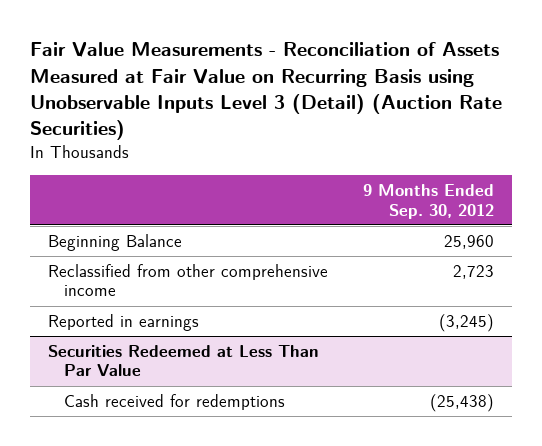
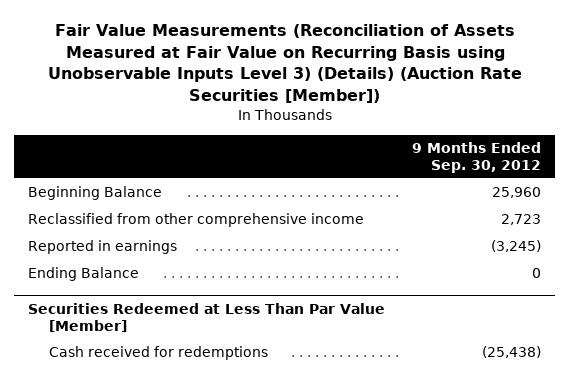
[30,42,503,141] Fair Value Measurements - Reconciliation of Assets Measured at Fair Value on Recurring Basis using Unobservable Inputs Level 3 (Detail) (Auction Rate Securities) -> [47,23,522,104] Fair Value Measurements (Reconciliation of Assets Measured at Fair Value on Recurring Basis using Unobservable Inputs Level 3) (Details) (Auction Rate Securities [Member])
none -> [27,267,139,282] Ending Balance
[47,344,319,377] Securities Redeemed at Less Than Par Value -> [27,302,385,332] Securities Redeemed at Less Than Par Value [Member]

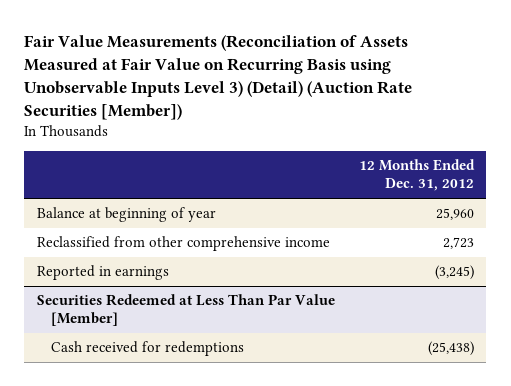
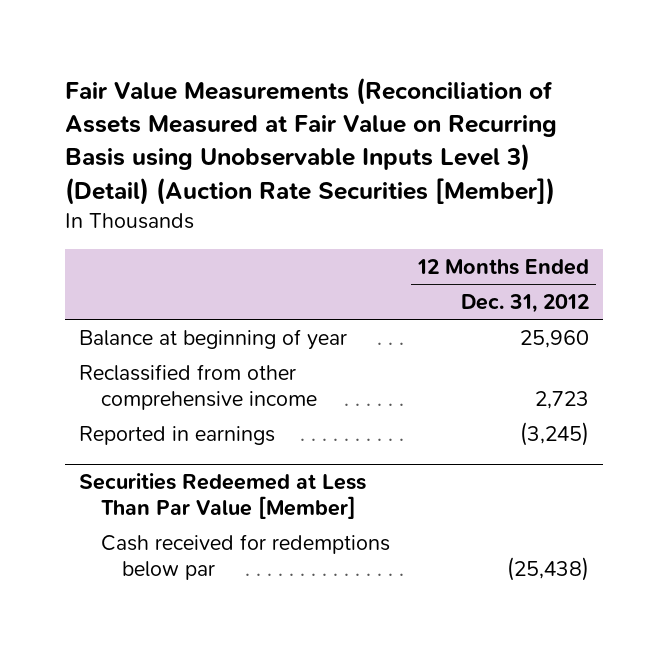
[50,341,244,357] Cash received for redemptions -> [100,533,390,580] Cash received for redemptions below par

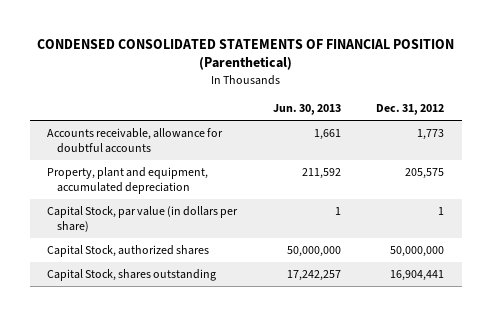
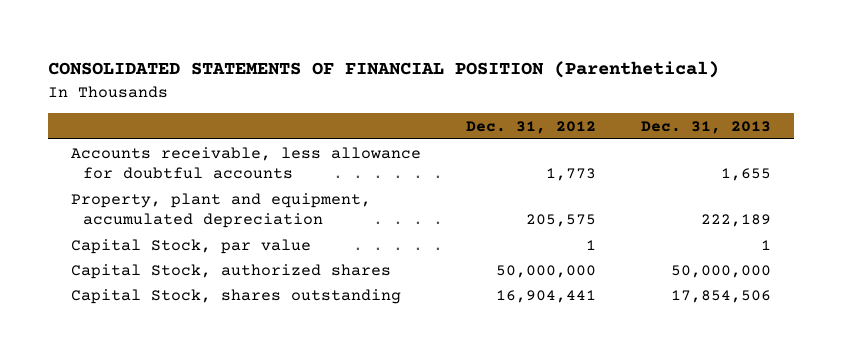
[36,38,454,71] CONDENSED CONSOLIDATED STATEMENTS OF FINANCIAL POSITION (Parenthetical) -> [48,61,720,79] CONSOLIDATED STATEMENTS OF FINANCIAL POSITION (Parenthetical)
[272,104,341,116] Jun. 30, 2013 -> none
none -> [641,120,772,134] Dec. 31, 2013
[47,128,224,153] Accounts receivable, allowance for doubtful accounts -> [70,146,421,180] Accounts receivable, less allowance for doubtful accounts
[47,206,239,232] Capital Stock, par value (in dollars per share) -> [70,238,311,254] Capital Stock, par value

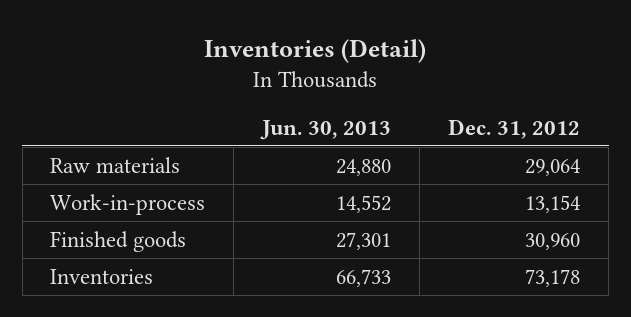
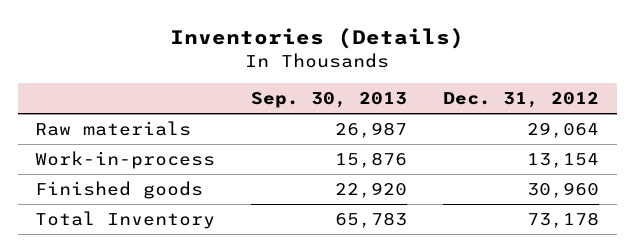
[204,38,427,63] Inventories (Detail) -> [170,27,465,49] Inventories (Details)
[260,119,392,140] Jun. 30, 2013 -> none
none -> [251,92,408,109] Sep. 30, 2013
[50,268,154,284] Inventories -> [35,210,216,229] Total Inventory

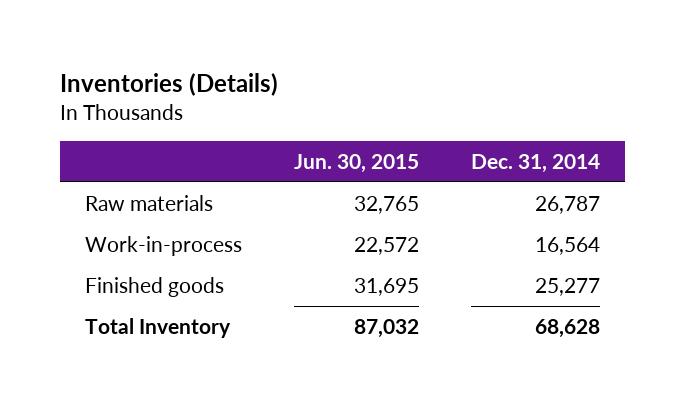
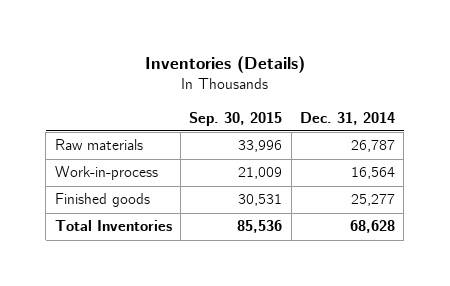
[293,153,419,173] Jun. 30, 2015 -> none
none -> [189,111,283,126] Sep. 30, 2015
[85,318,232,339] Total Inventory -> [54,220,172,232] Total Inventories

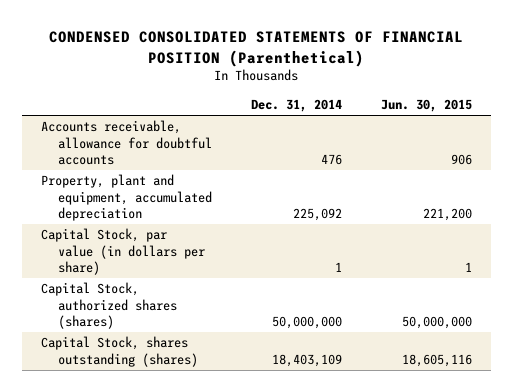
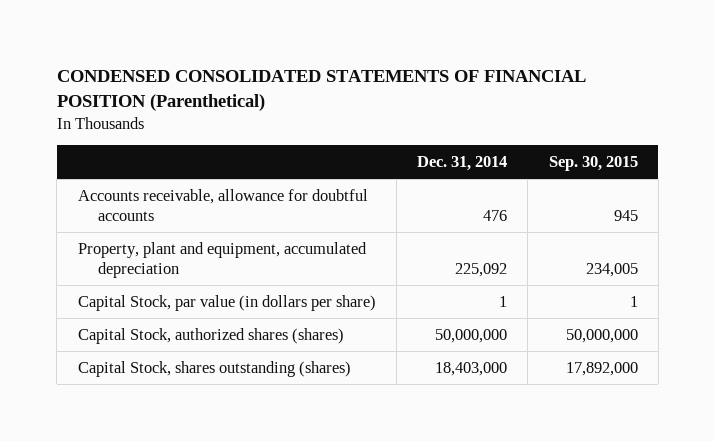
[380,99,472,113] Jun. 30, 2015 -> none
none -> [548,156,638,172] Sep. 30, 2015
[271,353,342,367] 18,403,109 -> [435,361,508,376] 18,403,000

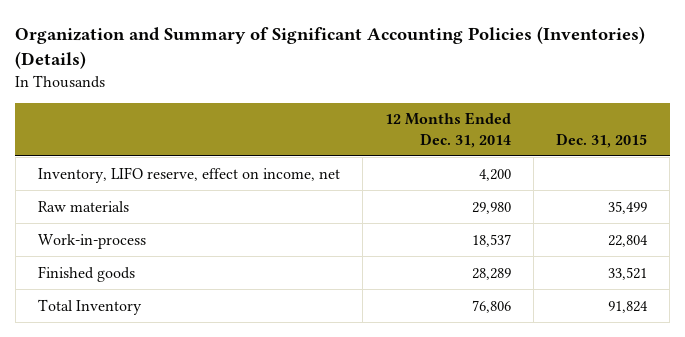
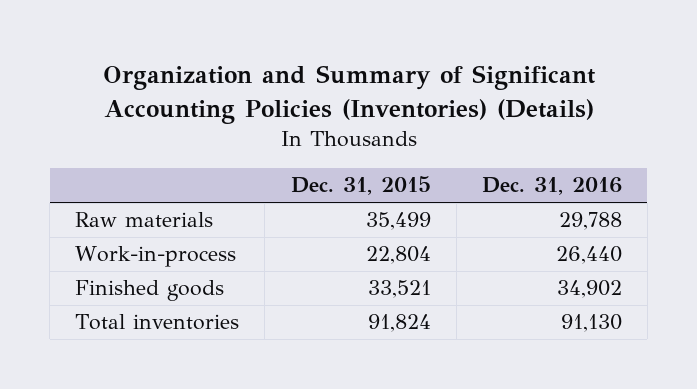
[384,112,511,148] 12 Months Ended Dec. 31, 2014 -> none
none -> [481,177,622,196] Dec. 31, 2016
[37,166,340,183] Inventory, LIFO reserve, effect on income, net -> none
[37,298,142,315] Total Inventory -> [75,314,240,331] Total inventories

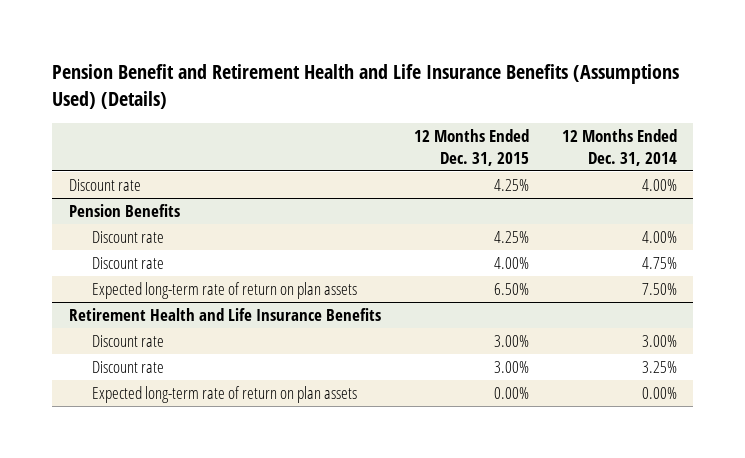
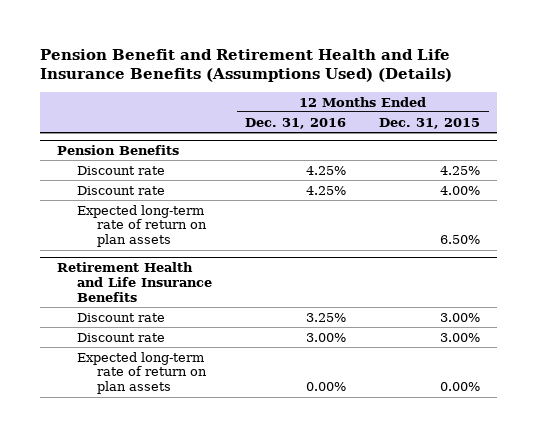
[561,129,677,166] 12 Months Ended Dec. 31, 2014 -> none
none -> [245,117,347,129] Dec. 31, 2016
[68,179,141,192] Discount rate -> none

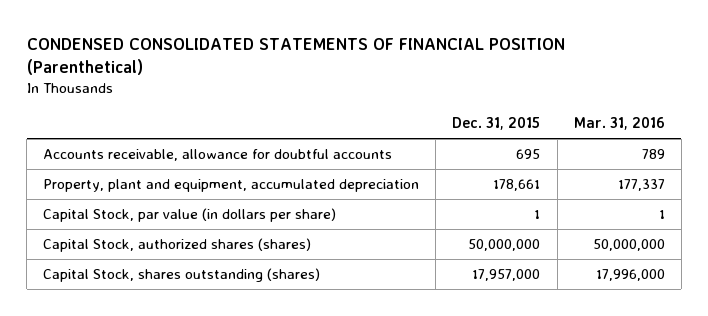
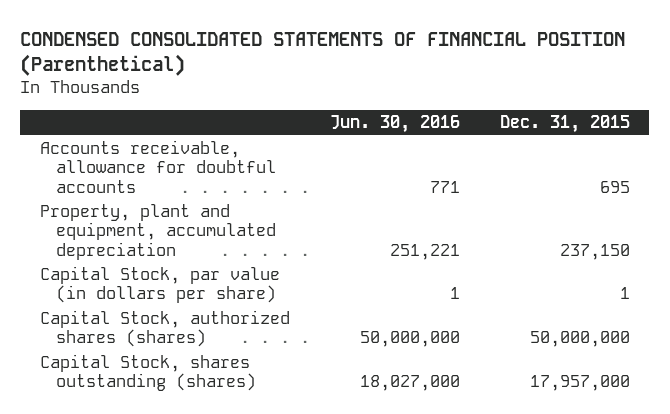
[573,117,665,131] Mar. 31, 2016 -> none
none -> [329,115,460,134] Jun. 30, 2016
[493,179,541,192] 178,661 -> [559,243,630,260] 237,150

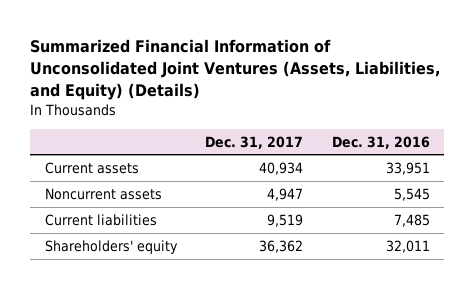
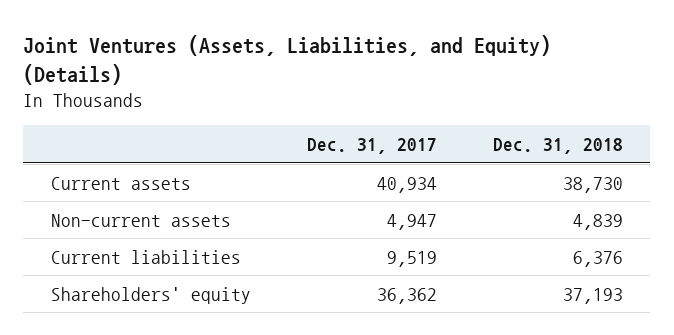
[30,39,441,100] Summarized Financial Information of Unconsolidated Joint Ventures (Assets, Liabilities, and Equity) (Details) -> [23,35,552,86] Joint Ventures (Assets, Liabilities, and Equity) (Details)
[332,135,431,149] Dec. 31, 2016 -> none
none -> [492,137,623,154] Dec. 31, 2018
[44,187,162,200] Noncurrent assets -> [51,213,232,227] Non-current assets

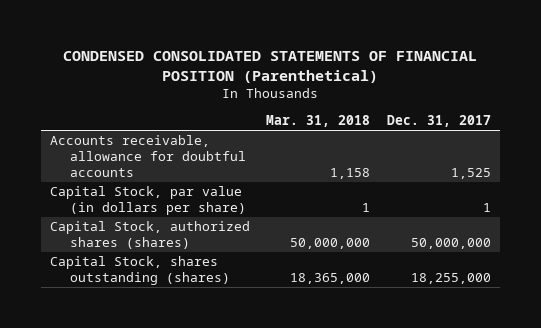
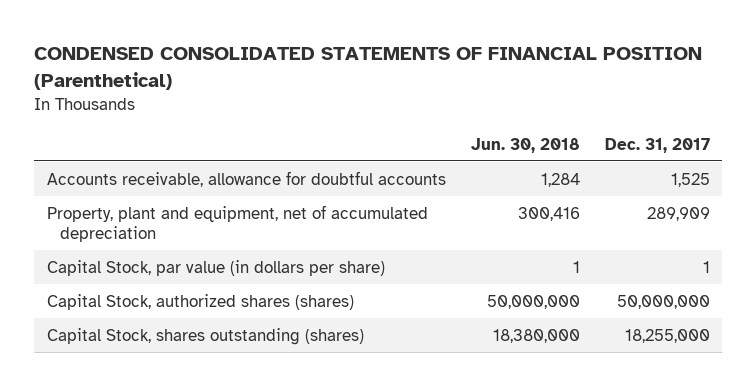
[266,115,371,128] Mar. 31, 2018 -> none
none -> [470,137,580,153] Jun. 30, 2018
none -> [46,204,428,242] Property, plant and equipment, net of accumulated depreciation

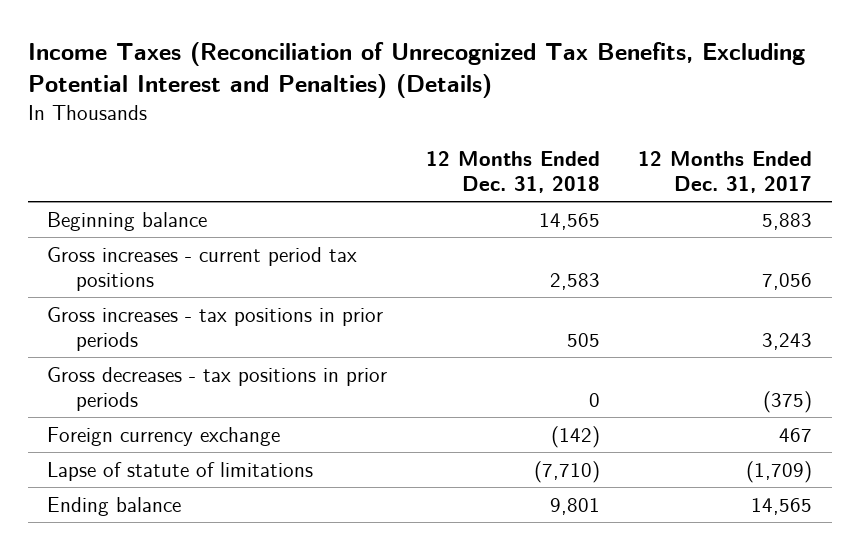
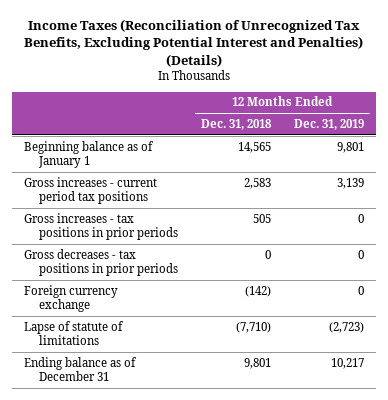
[638,150,813,194] 12 Months Ended Dec. 31, 2017 -> none
none -> [294,118,365,130] Dec. 31, 2019
[47,211,208,231] Beginning balance -> [23,140,154,169] Beginning balance as of January 1
[47,496,182,516] Ending balance -> [23,356,137,382] Ending balance as of December 31

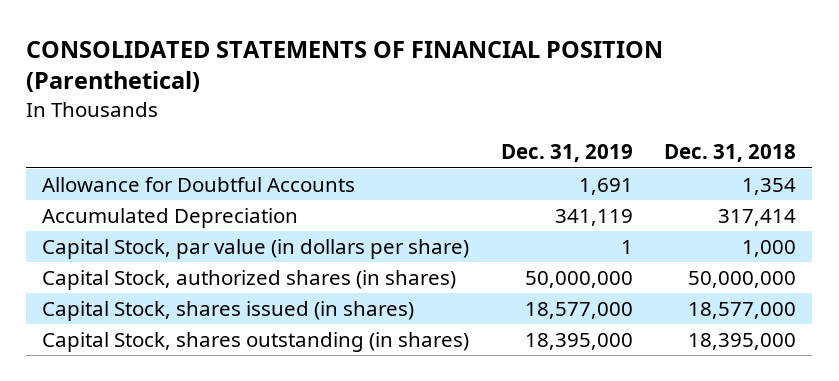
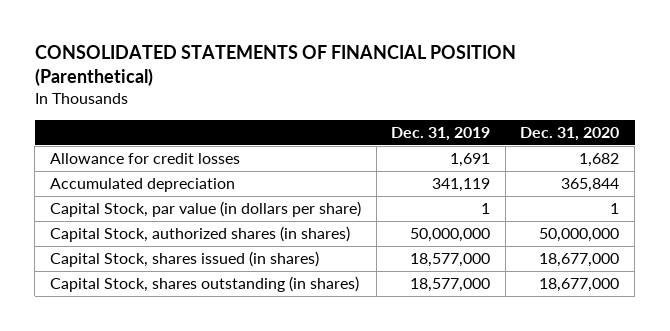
[664,144,797,163] Dec. 31, 2018 -> none
none -> [520,126,620,141] Dec. 31, 2020
[42,176,356,192] Allowance for Doubtful Accounts -> [50,152,241,164] Allowance for credit losses
[42,207,299,228] Accumulated Depreciation -> [50,177,236,192] Accumulated depreciation
[524,332,633,350] 18,395,000 -> [410,277,491,292] 18,577,000

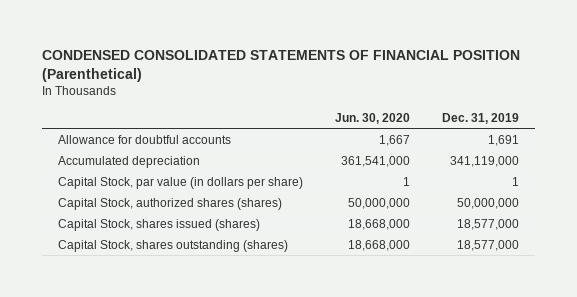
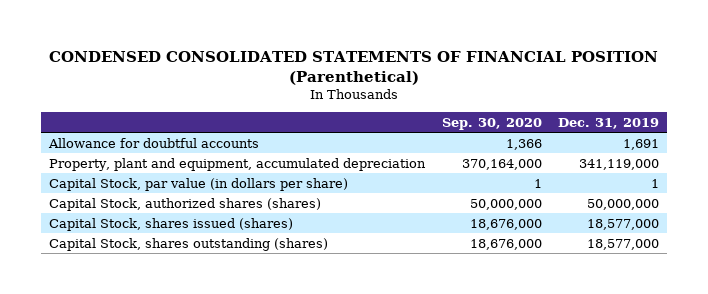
[334,112,410,124] Jun. 30, 2020 -> none
none -> [441,117,542,130] Sep. 30, 2020
[57,155,200,168] Accumulated depreciation -> [49,157,427,171] Property, plant and equipment, accumulated depreciation

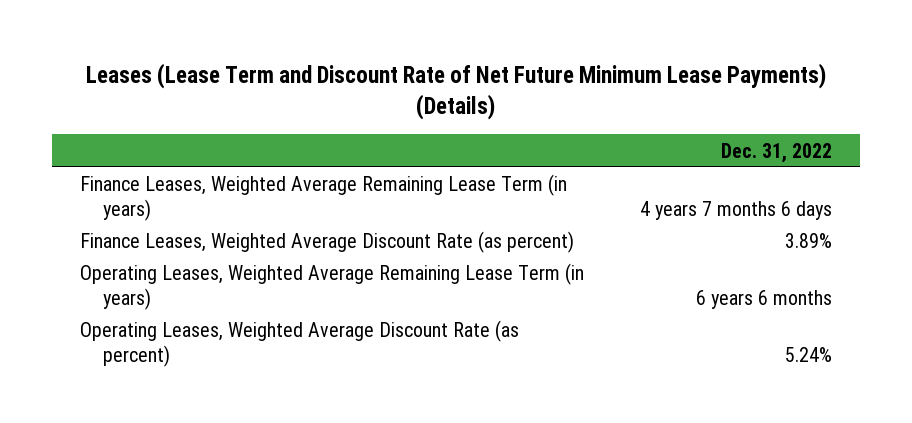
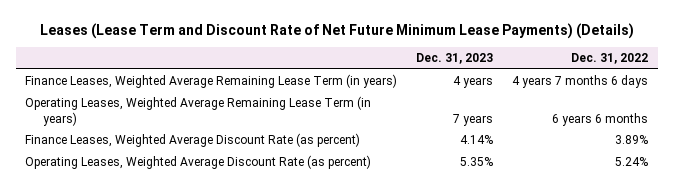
none -> [416,53,494,65] Dec. 31, 2023
[80,231,575,254] Finance Leases, Weighted Average Discount Rate (as percent) -> [25,133,361,148] Finance Leases, Weighted Average Discount Rate (as percent)

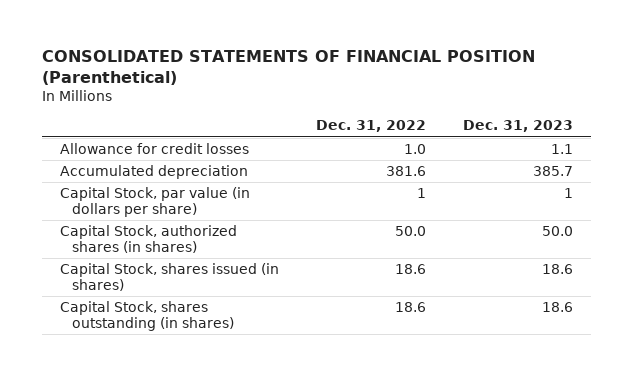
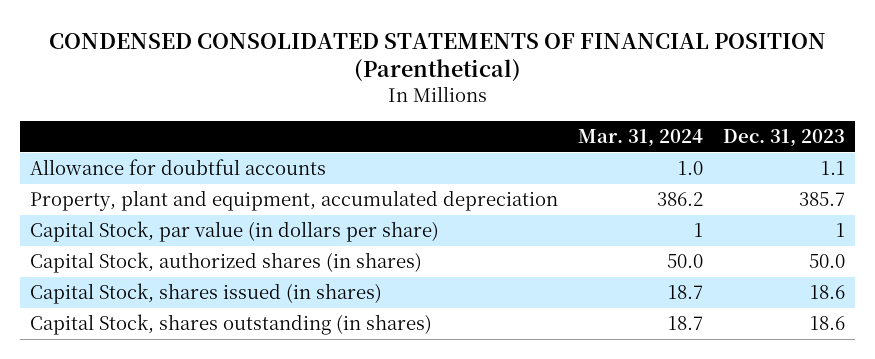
[41,50,535,86] CONSOLIDATED STATEMENTS OF FINANCIAL POSITION (Parenthetical) -> [48,32,826,83] CONDENSED CONSOLIDATED STATEMENTS OF FINANCIAL POSITION (Parenthetical)
[316,120,427,133] Dec. 31, 2022 -> none
none -> [578,128,704,147] Mar. 31, 2024
[60,142,250,154] Allowance for credit losses -> [29,159,326,176] Allowance for doubtful accounts
[60,164,249,179] Accumulated depreciation -> [29,190,558,212] Property, plant and equipment, accumulated depreciation

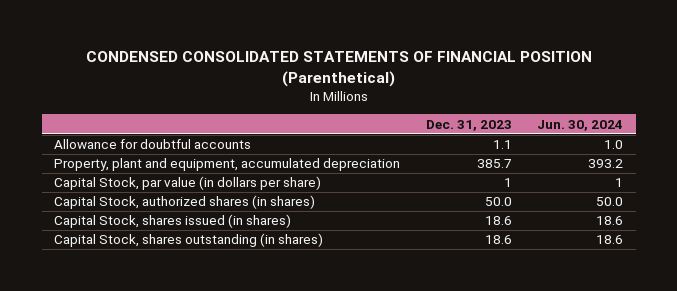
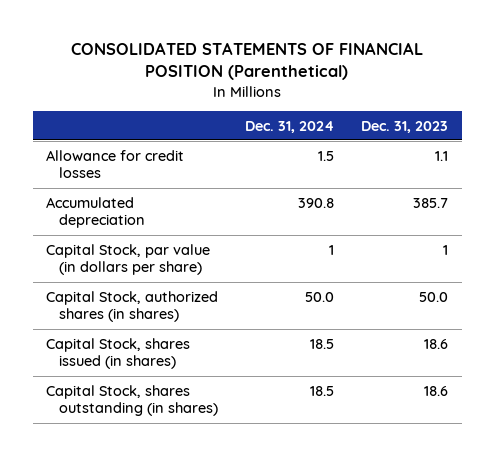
[85,51,592,88] CONDENSED CONSOLIDATED STATEMENTS OF FINANCIAL POSITION (Parenthetical) -> [71,42,424,81] CONSOLIDATED STATEMENTS OF FINANCIAL POSITION (Parenthetical)
[537,119,624,131] Jun. 30, 2024 -> none
none -> [245,120,335,133] Dec. 31, 2024
[54,139,252,150] Allowance for doubtful accounts -> [46,149,185,179] Allowance for credit losses
[54,158,401,172] Property, plant and equipment, accumulated depreciation -> [46,196,145,229] Accumulated depreciation

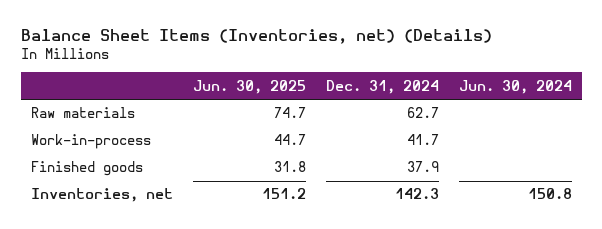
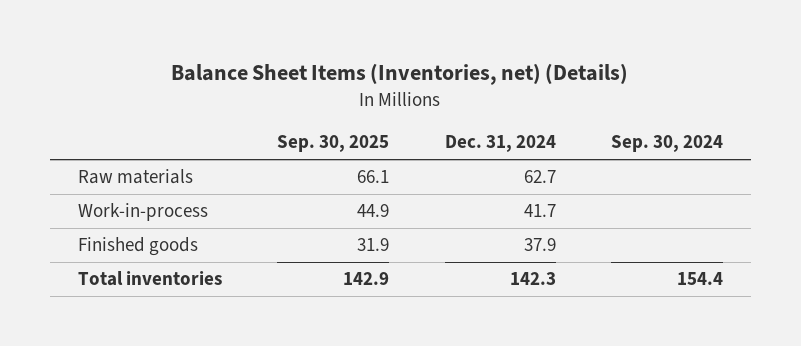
[192,79,306,94] Jun. 30, 2025 -> none
[458,79,572,94] Jun. 30, 2024 -> none
none -> [277,135,390,153] Sep. 30, 2025
none -> [610,135,723,153] Sep. 30, 2024
[30,188,173,203] Inventories, net -> [77,271,222,287] Total inventories

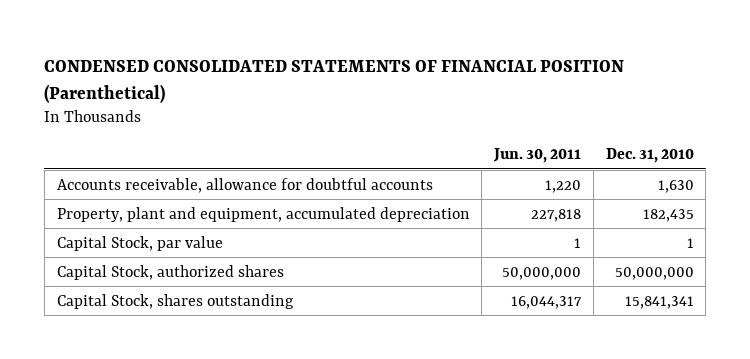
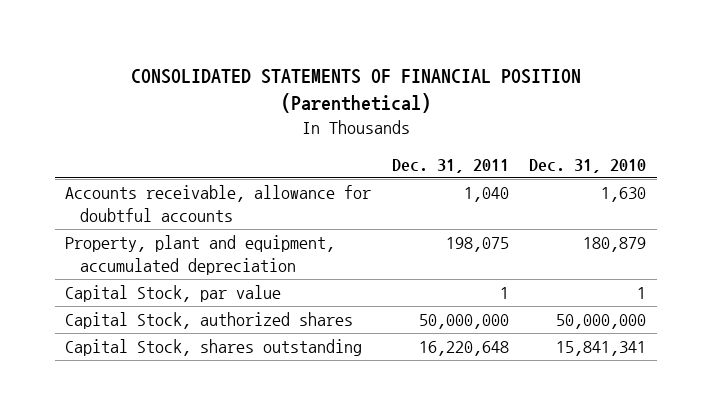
[44,59,625,103] CONDENSED CONSOLIDATED STATEMENTS OF FINANCIAL POSITION (Parenthetical) -> [130,68,581,114] CONSOLIDATED STATEMENTS OF FINANCIAL POSITION (Parenthetical)
[493,148,582,164] Jun. 30, 2011 -> none
none -> [391,158,509,173] Dec. 31, 2011
[642,208,694,222] 182,435 -> [583,237,647,253] 180,879

